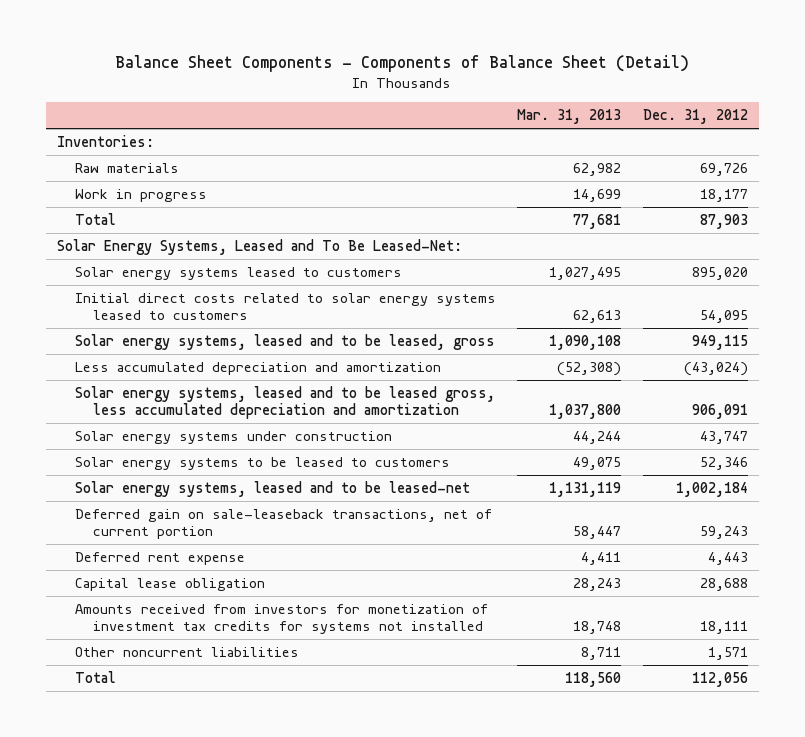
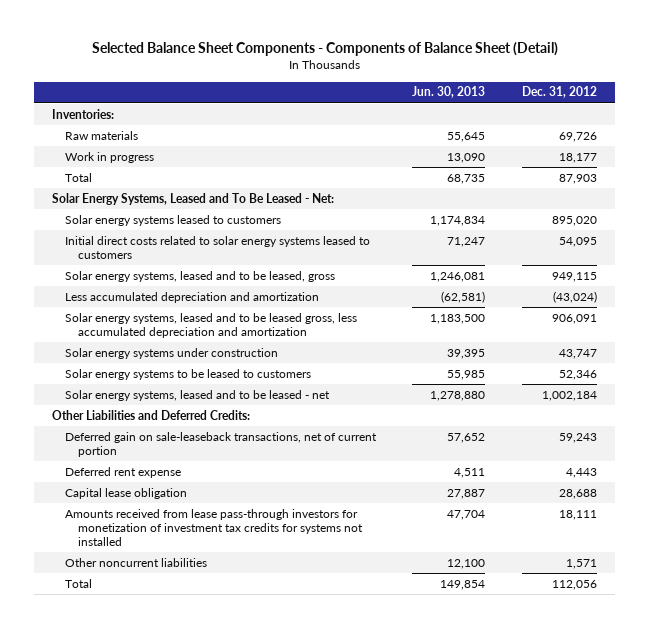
[115,55,690,73] Balance Sheet Components - Components of Balance Sheet (Detail) -> [91,42,558,57] Selected Balance Sheet Components - Components of Balance Sheet (Detail)
[517,109,622,125] Mar. 31, 2013 -> none
none -> [412,86,486,99] Jun. 30, 2013
[56,238,462,255] Solar Energy Systems, Leased and To Be Leased-Net: -> [52,192,335,205] Solar Energy Systems, Leased and To Be Leased - Net:
[74,480,470,497] Solar energy systems, leased and to be leased-net -> [65,389,331,401] Solar energy systems, leased and to be leased - net
none -> [52,409,251,420] Other Liabilities and Deferred Credits:
[74,603,488,635] Amounts received from investors for monetization of investment tax credits for systems not installed -> [65,508,363,547] Amounts received from lease pass-through investors for monetization of investment tax credits for systems not installed

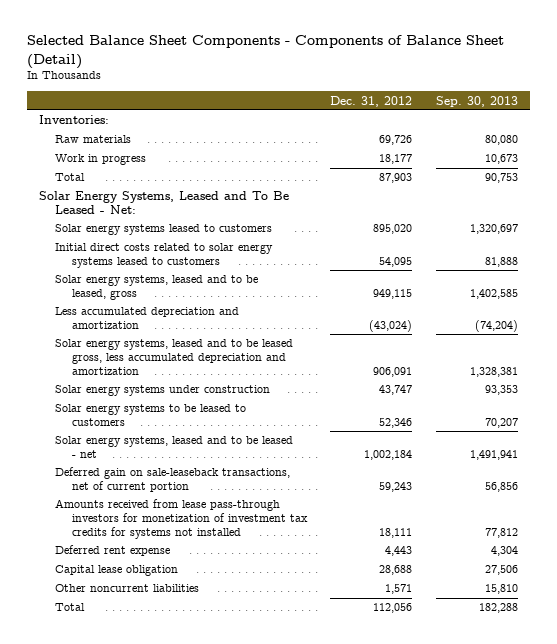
[412,86,486,99] Jun. 30, 2013 -> none
none -> [435,95,518,107] Sep. 30, 2013
[52,409,251,420] Other Liabilities and Deferred Credits: -> none
[65,508,363,547] Amounts received from lease pass-through investors for monetization of investment tax credits for systems not installed -> [55,499,308,539] Amounts received from lease pass-through investors for monetization of investment tax credits for systems not installed

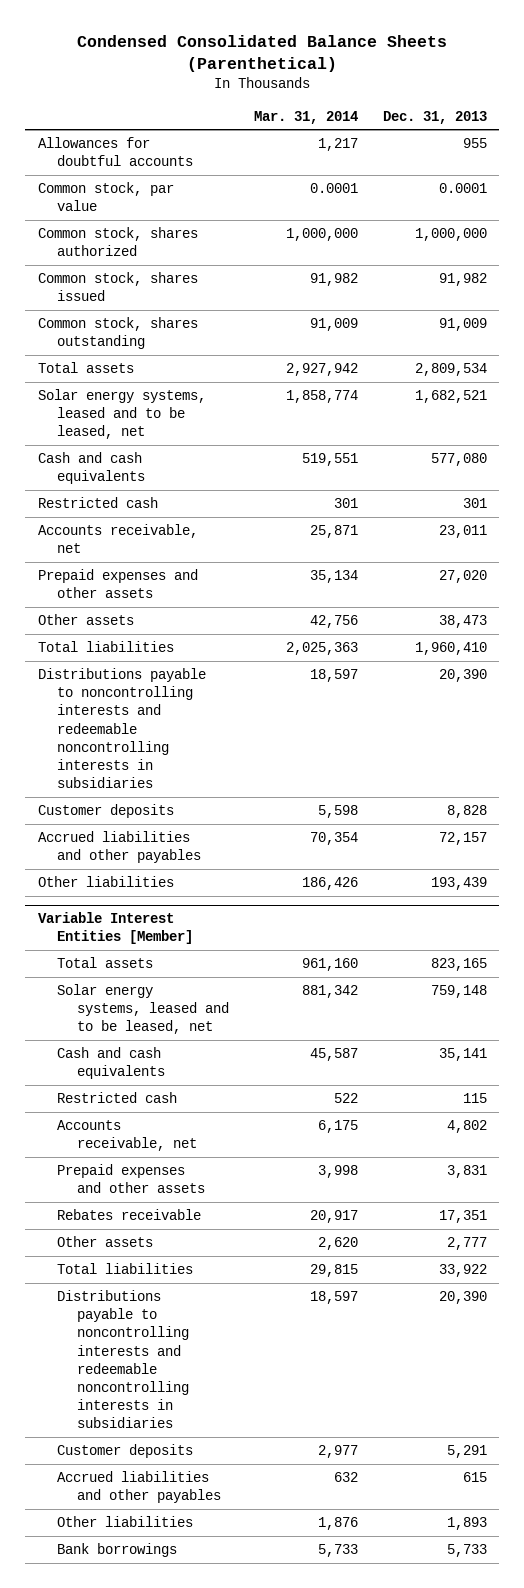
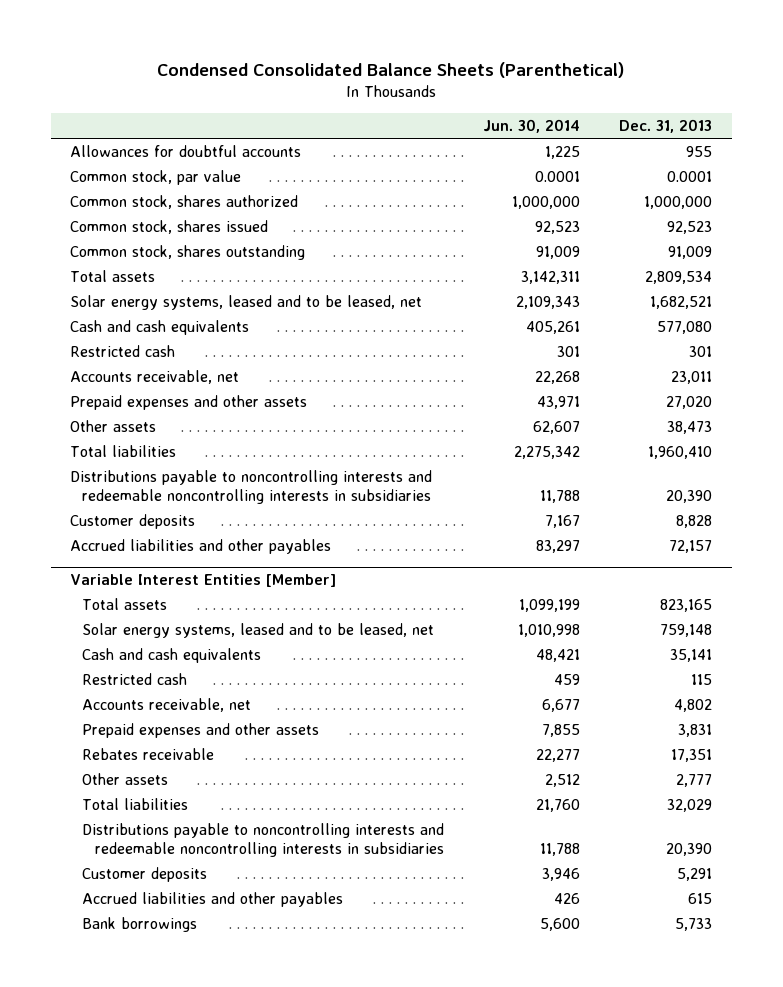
[253,110,358,124] Mar. 31, 2014 -> none
none -> [483,119,581,134] Jun. 30, 2014
[438,273,487,287] 91,982 -> [667,220,713,234] 92,523
[37,876,174,888] Other liabilities -> none
[438,1264,487,1278] 33,922 -> [667,798,713,812] 32,029
[57,1516,194,1528] Other liabilities -> none

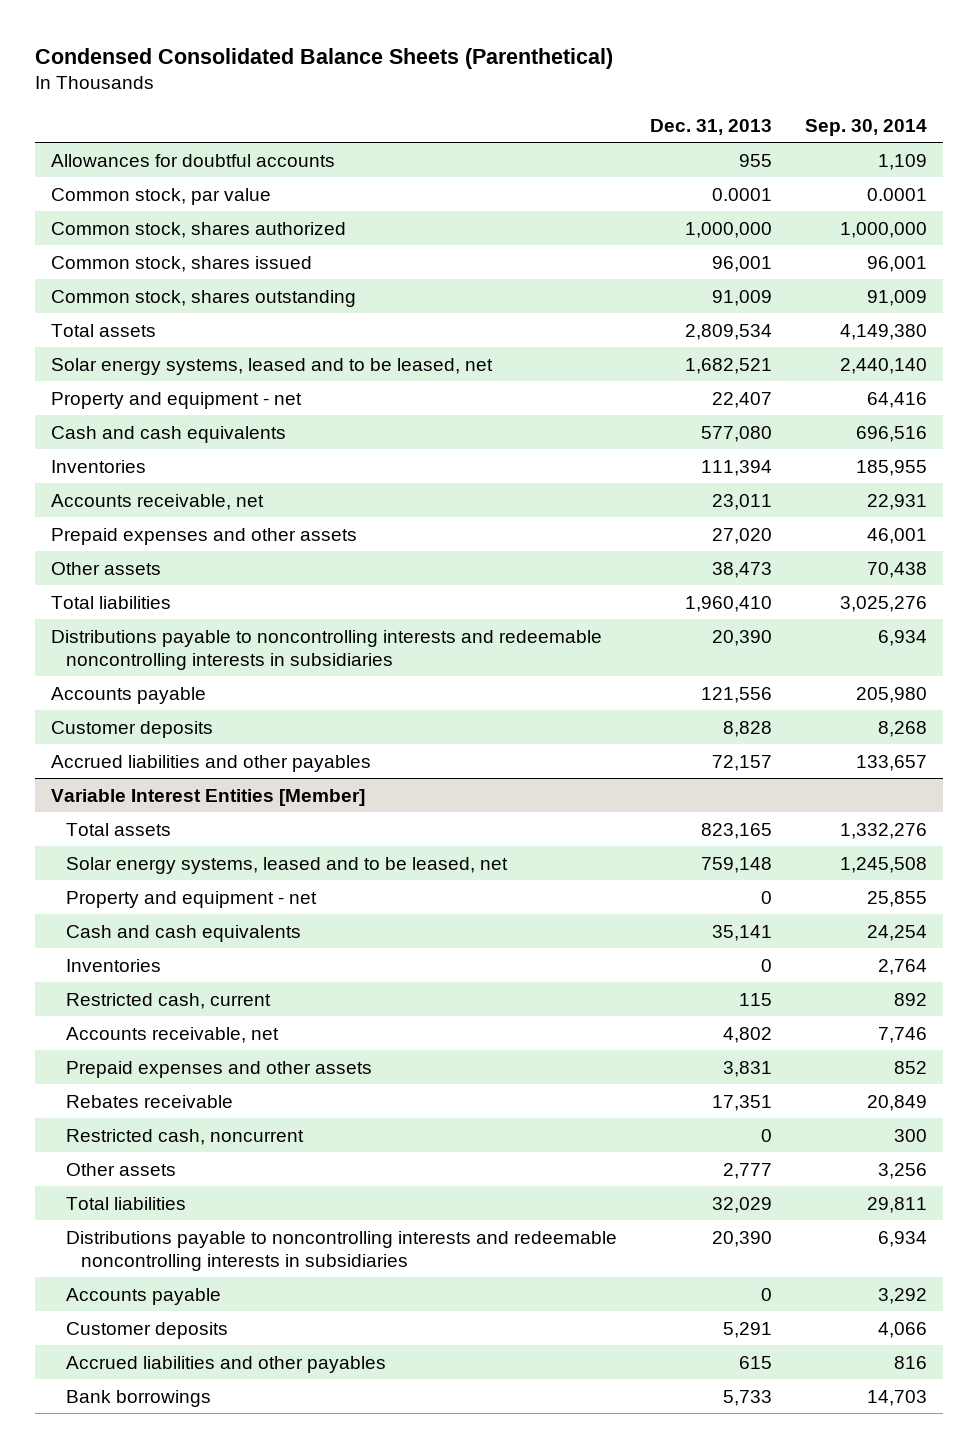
[483,119,581,134] Jun. 30, 2014 -> none
none -> [804,118,927,136] Sep. 30, 2014
[667,220,713,234] 92,523 -> [711,255,772,272] 96,001
none -> [51,391,303,409] Property and equipment - net
[70,344,176,357] Restricted cash -> none
none -> [51,459,147,473] Inventories
none -> [51,686,207,704] Accounts payable
none -> [66,890,318,908] Property and equipment - net
none -> [66,958,162,972] Inventories
[82,672,188,685] Restricted cash -> [66,992,272,1009] Restricted cash, current
none -> [66,1128,305,1145] Restricted cash, noncurrent
none -> [66,1287,222,1305] Accounts payable

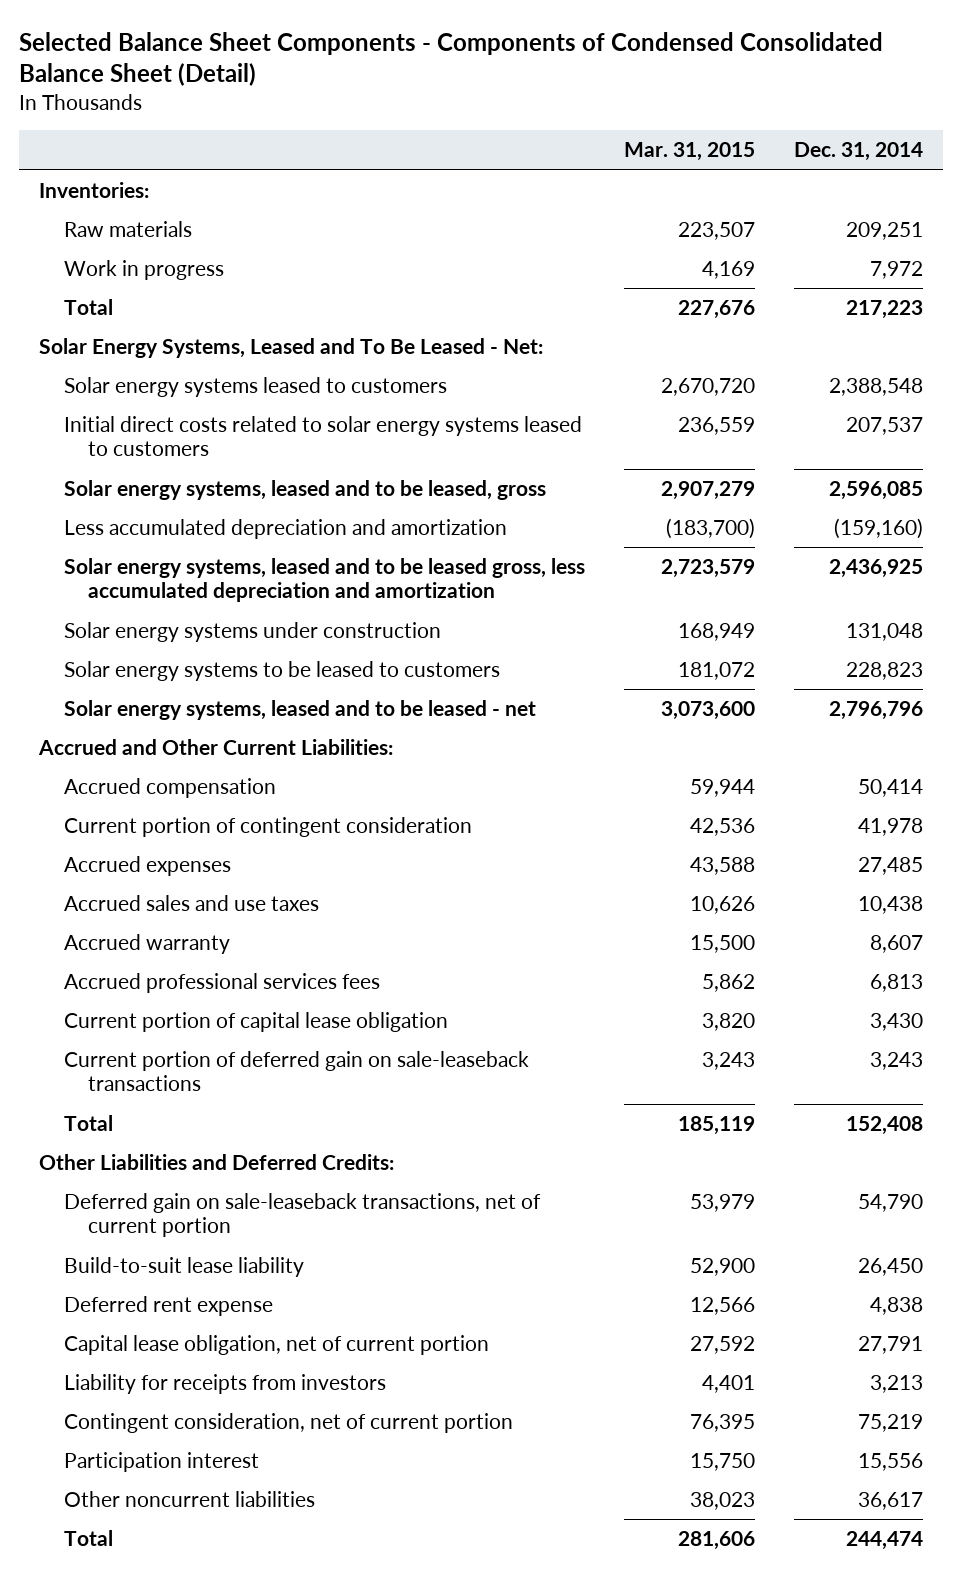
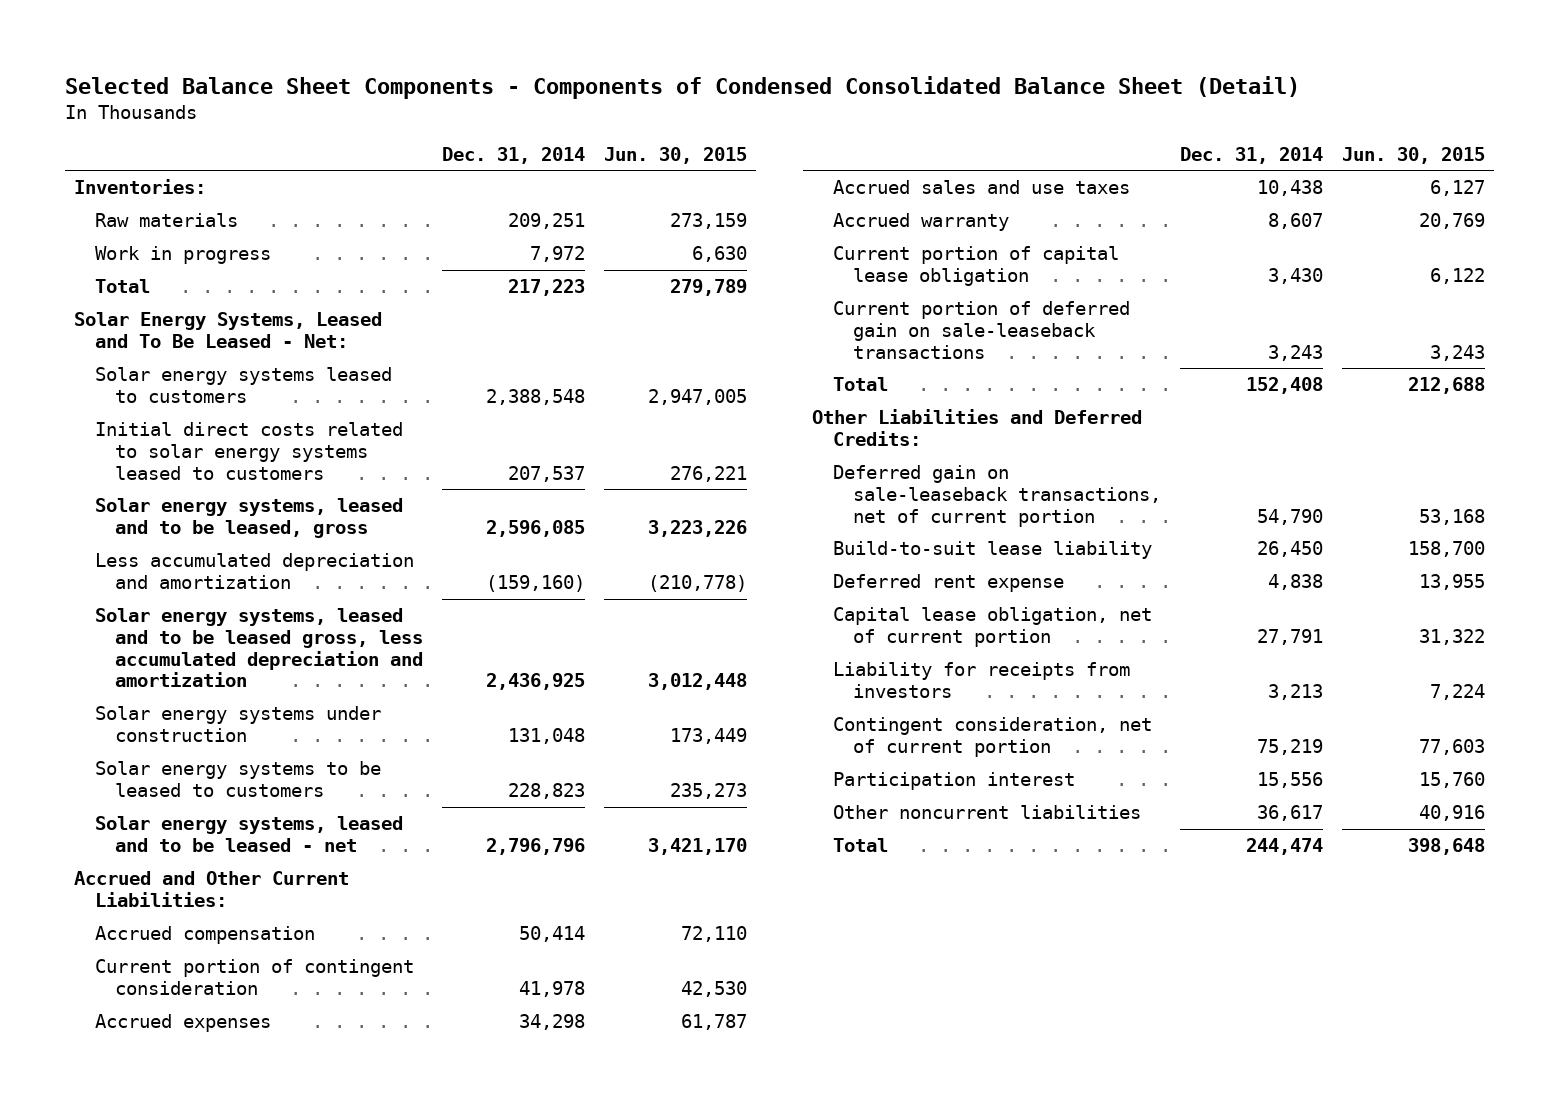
[623,142,755,162] Mar. 31, 2015 -> none
none -> [603,146,747,164] Jun. 30, 2015
[858,857,924,876] 27,485 -> [519,1014,586,1031] 34,298
[63,973,380,994] Accrued professional services fees -> none

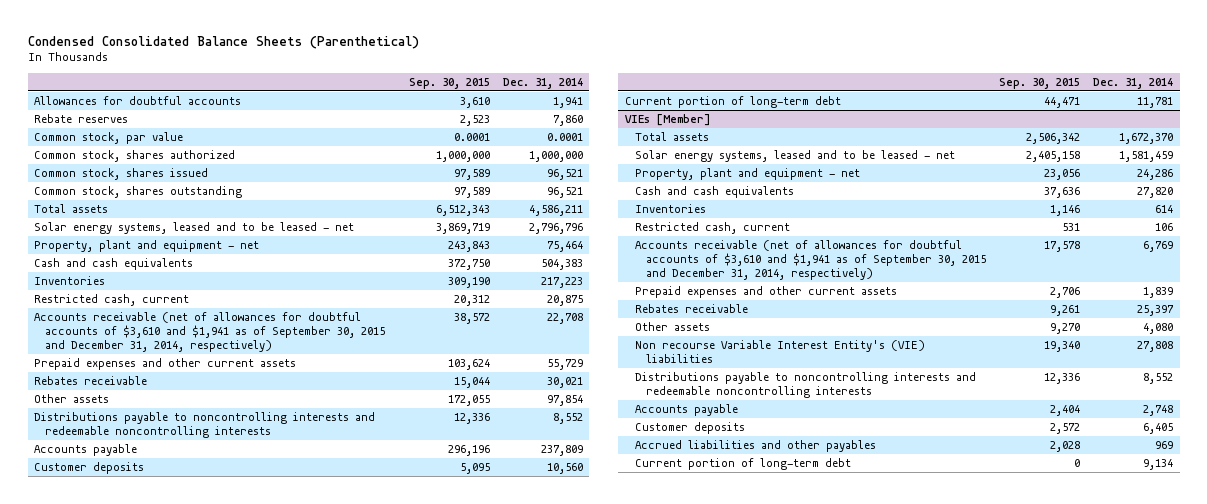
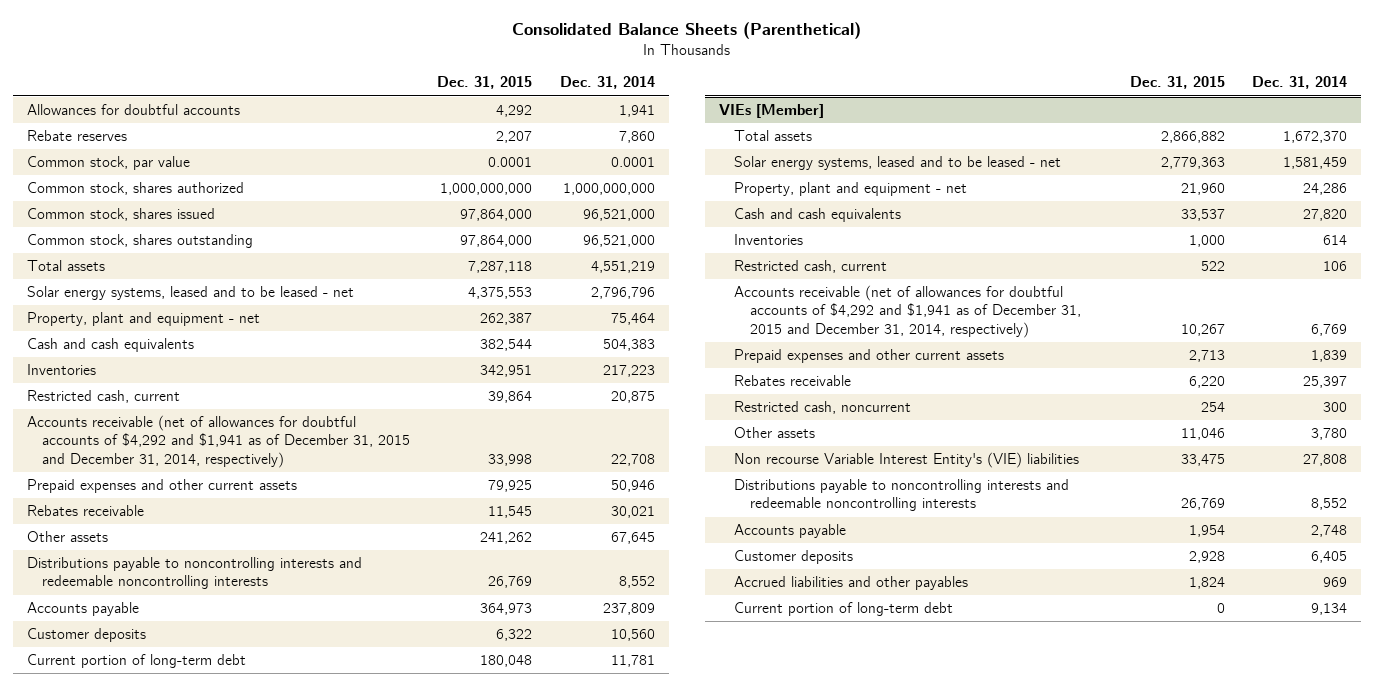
[27,35,419,49] Condensed Consolidated Balance Sheets (Parenthetical) -> [511,22,861,40] Consolidated Balance Sheets (Parenthetical)
[408,77,490,89] Sep. 30, 2015 -> none
none -> [437,76,533,90] Dec. 31, 2015
[528,150,583,162] 1,000,000 -> [562,183,655,196] 1,000,000,000
[546,168,583,180] 96,521 -> [582,209,655,222] 96,521,000
[546,186,583,198] 96,521 -> [582,235,655,248] 96,521,000
[528,204,583,216] 4,586,211 -> [590,261,655,274] 4,551,219
[34,311,385,353] Accounts receivable (net of allowances for doubtful accounts of $3,610 and $1,941 as of September 30, 2015 and December 31, 2014, respectively) -> [26,415,411,468] Accounts receivable (net of allowances for doubtful accounts of $4,292 and $1,941 as of December 31, 2015 and December 31, 2014, respectively)
[546,358,583,370] 55,729 -> [610,480,655,493] 50,946
[546,394,583,406] 97,854 -> [610,532,655,545] 67,645
[635,239,987,281] Accounts receivable (net of allowances for doubtful accounts of $3,610 and $1,941 as of September 30, 2015 and December 31, 2014, respectively) -> [734,285,1081,338] Accounts receivable (net of allowances for doubtful accounts of $4,292 and $1,941 as of December 31, 2015 and December 31, 2014, respectively)
none -> [734,401,912,415] Restricted cash, noncurrent
[1143,322,1174,334] 4,080 -> [1310,428,1347,441] 3,780

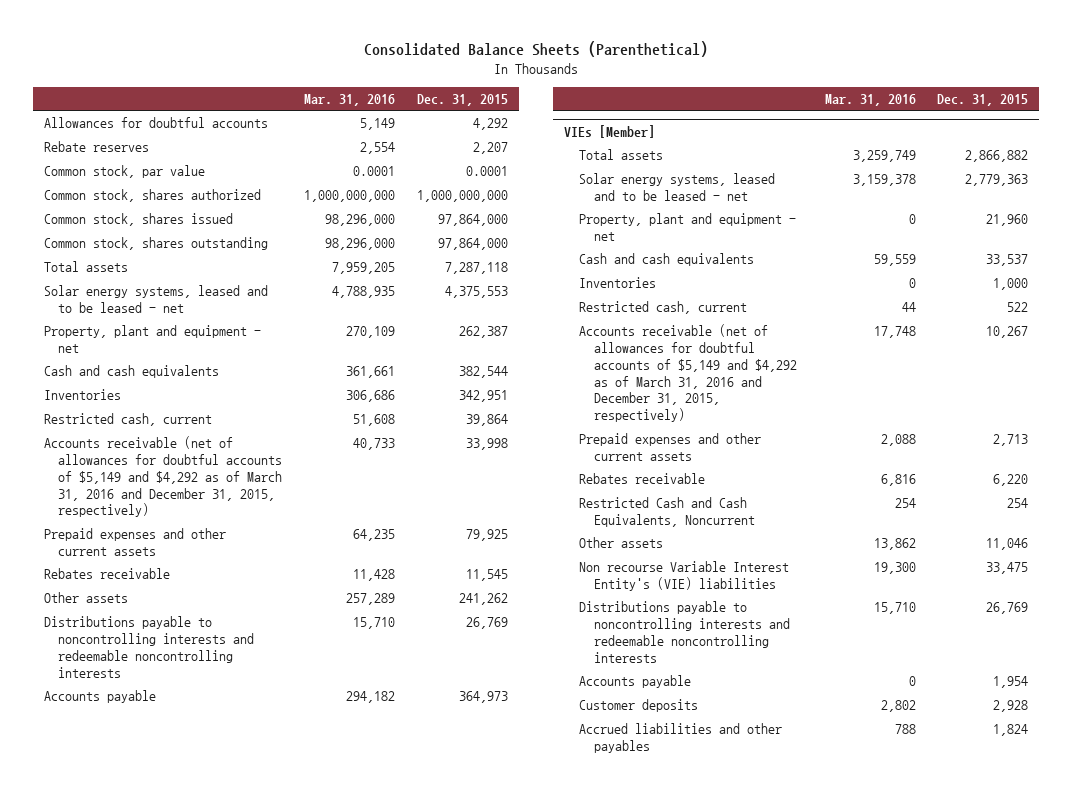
[559,76,655,90] Dec. 31, 2014 -> none
none -> [304,93,396,106] Mar. 31, 2016
[26,415,411,468] Accounts receivable (net of allowances for doubtful accounts of $4,292 and $1,941 as of December 31, 2015 and December 31, 2014, respectively) -> [43,436,283,518] Accounts receivable (net of allowances for doubtful accounts of $5,149 and $4,292 as of March 31, 2016 and December 31, 2015, respectively)
[26,628,146,643] Customer deposits -> none
[26,654,246,669] Current portion of long-term debt -> none
[734,285,1081,338] Accounts receivable (net of allowances for doubtful accounts of $4,292 and $1,941 as of December 31, 2015 and December 31, 2014, respectively) -> [578,324,797,423] Accounts receivable (net of allowances for doubtful accounts of $5,149 and $4,292 as of March 31, 2016 and December 31, 2015, respectively)
[734,401,912,415] Restricted cash, noncurrent -> [578,497,755,528] Restricted Cash and Cash Equivalents, Noncurrent
[734,602,954,617] Current portion of long-term debt -> none

